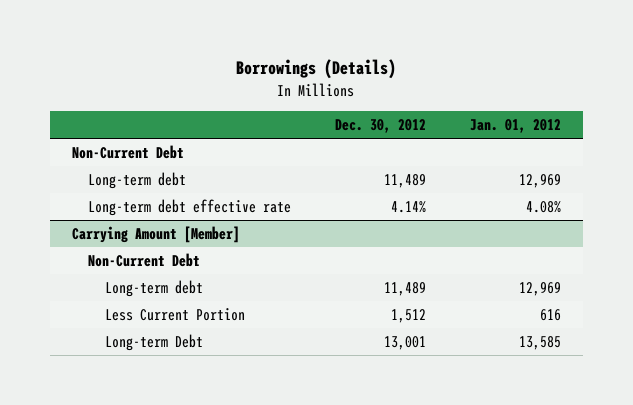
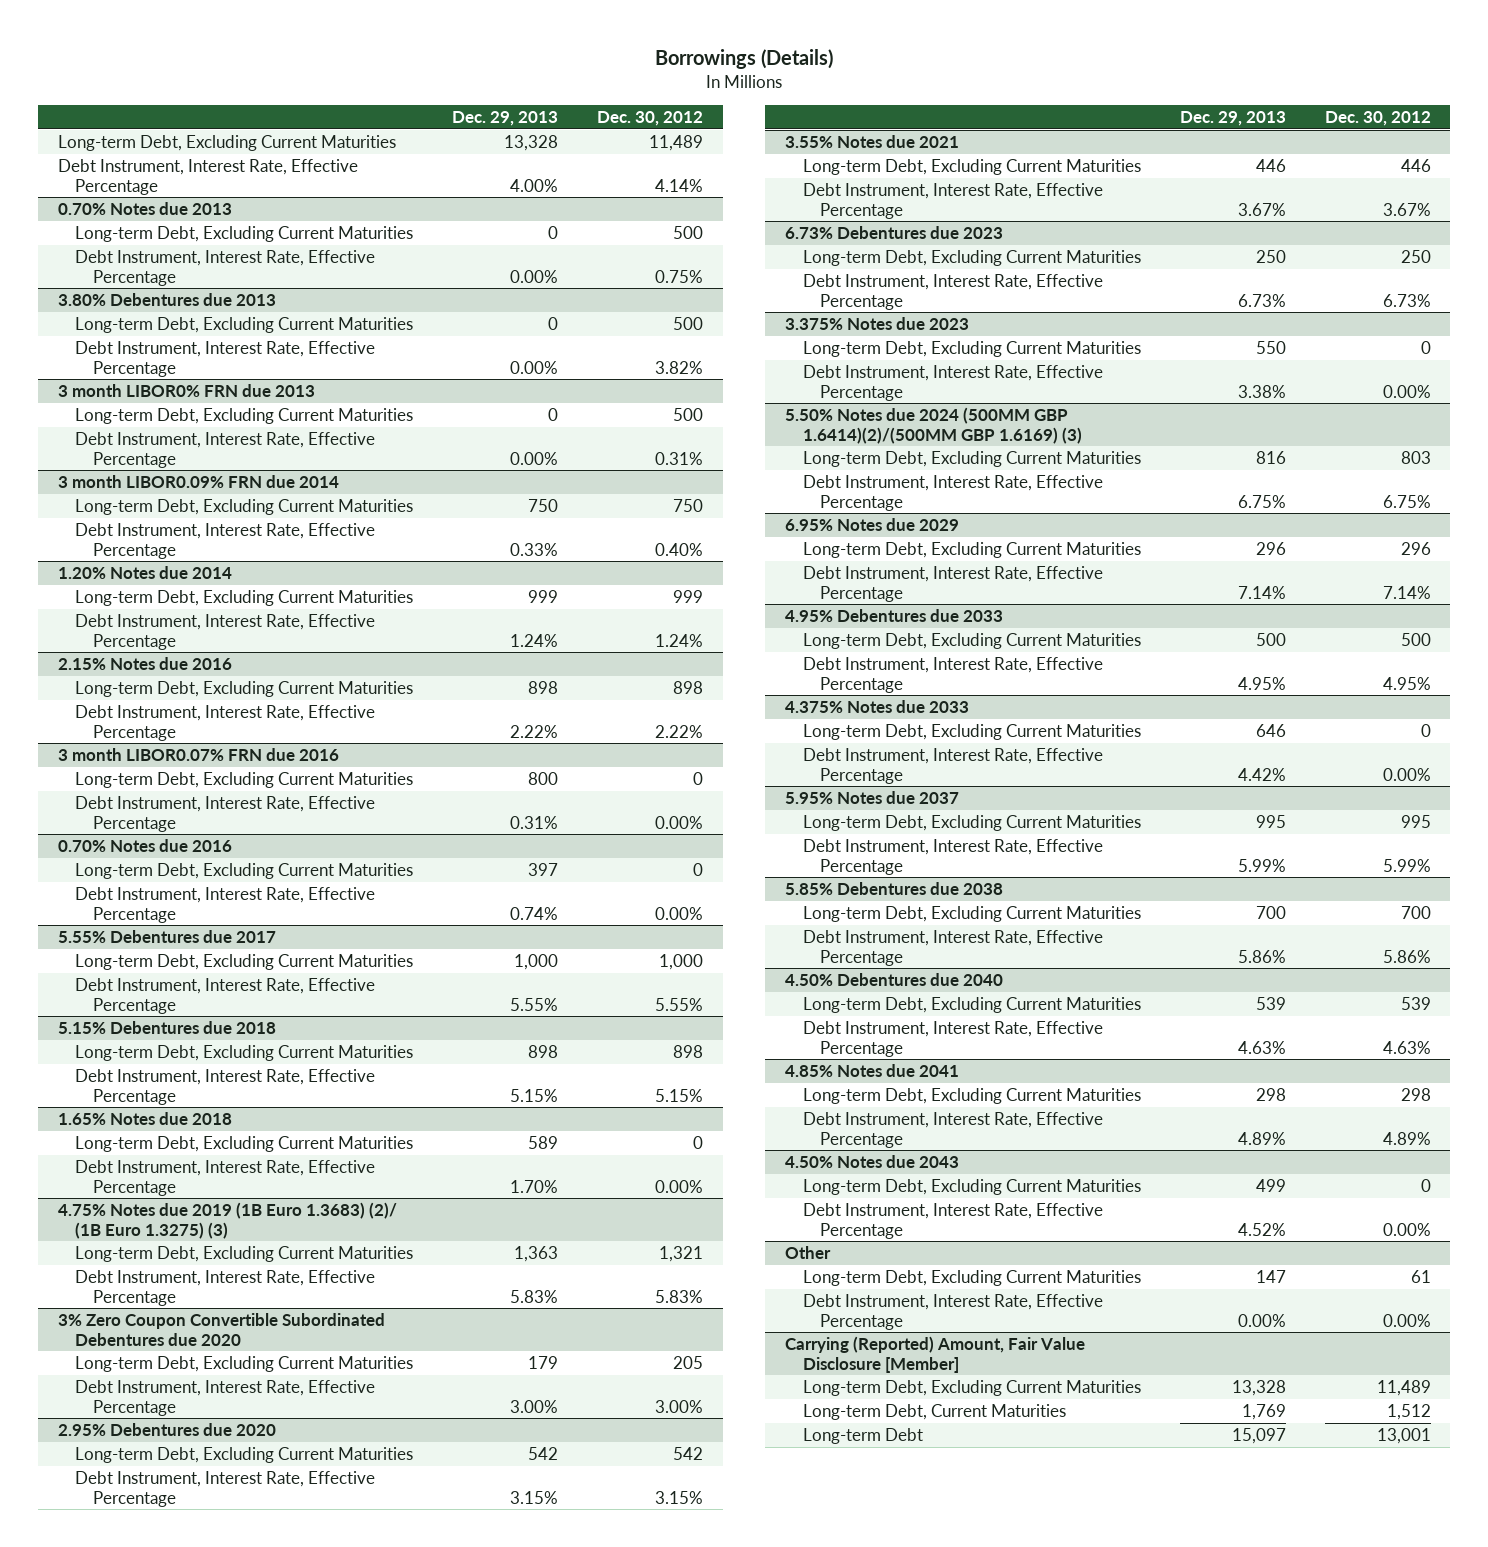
[470,119,562,134] Jan. 01, 2012 -> none
none -> [452,110,559,126] Dec. 29, 2013
[71,144,184,159] Non-Current Debt -> none
[71,225,240,243] Carrying Amount [Member] -> none
[88,252,201,267] Non-Current Debt -> none
[88,171,187,189] Long-term debt -> [57,135,396,152] Long-term Debt, Excluding Current Maturities
[88,198,292,216] Long-term debt effective rate -> [57,159,358,195] Debt Instrument, Interest Rate, Effective Percentage
none -> [57,202,232,216] 0.70% Notes due 2013
[104,279,203,297] Long-term debt -> [75,226,414,243] Long-term Debt, Excluding Current Maturities
[384,281,427,296] 11,489 -> [673,226,704,240] 500
none -> [75,250,376,286] Debt Instrument, Interest Rate, Effective Percentage
none -> [57,293,276,307] 3.80% Debentures due 2013
none -> [75,317,414,334] Long-term Debt, Excluding Current Maturities
none -> [75,341,376,377] Debt Instrument, Interest Rate, Effective Percentage
none -> [57,384,315,398] 3 month LIBOR0% FRN due 2013
none -> [75,408,414,425] Long-term Debt, Excluding Current Maturities
none -> [75,432,376,468] Debt Instrument, Interest Rate, Effective Percentage
none -> [57,475,339,489] 3 month LIBOR0.09% FRN due 2014
none -> [75,499,414,516] Long-term Debt, Excluding Current Maturities
none -> [75,523,376,559] Debt Instrument, Interest Rate, Effective Percentage
none -> [57,566,232,580] 1.20% Notes due 2014
none -> [75,590,414,607] Long-term Debt, Excluding Current Maturities
none -> [75,614,376,650] Debt Instrument, Interest Rate, Effective Percentage
none -> [57,657,232,671] 2.15% Notes due 2016
none -> [75,681,414,698] Long-term Debt, Excluding Current Maturities
none -> [75,705,376,741] Debt Instrument, Interest Rate, Effective Percentage
none -> [57,748,339,762] 3 month LIBOR0.07% FRN due 2016
none -> [75,772,414,789] Long-term Debt, Excluding Current Maturities
none -> [75,796,376,832] Debt Instrument, Interest Rate, Effective Percentage
none -> [57,839,232,853] 0.70% Notes due 2016
none -> [75,863,414,880] Long-term Debt, Excluding Current Maturities
none -> [75,887,376,923] Debt Instrument, Interest Rate, Effective Percentage
none -> [57,930,276,944] 5.55% Debentures due 2017
none -> [75,954,414,971] Long-term Debt, Excluding Current Maturities
none -> [75,978,376,1014] Debt Instrument, Interest Rate, Effective Percentage
none -> [57,1021,276,1035] 5.15% Debentures due 2018
none -> [75,1045,414,1062] Long-term Debt, Excluding Current Maturities
none -> [75,1069,376,1105] Debt Instrument, Interest Rate, Effective Percentage
none -> [57,1112,232,1126] 1.65% Notes due 2018
none -> [75,1136,414,1153] Long-term Debt, Excluding Current Maturities
none -> [75,1160,376,1196] Debt Instrument, Interest Rate, Effective Percentage
none -> [57,1202,397,1239] 4.75% Notes due 2019 (1B Euro 1.3683) (2)/ (1B Euro 1.3275) (3)
none -> [75,1246,414,1263] Long-term Debt, Excluding Current Maturities
none -> [75,1270,376,1306] Debt Instrument, Interest Rate, Effective Percentage
none -> [57,1313,385,1346] 3% Zero Coupon Convertible Subordinated Debentures due 2020
none -> [75,1356,414,1373] Long-term Debt, Excluding Current Maturities
none -> [75,1380,376,1416] Debt Instrument, Interest Rate, Effective Percentage
none -> [57,1423,276,1437] 2.95% Debentures due 2020
none -> [75,1447,414,1464] Long-term Debt, Excluding Current Maturities
none -> [75,1471,376,1507] Debt Instrument, Interest Rate, Effective Percentage
none -> [784,135,959,149] 3.55% Notes due 2021
none -> [802,159,1141,176] Long-term Debt, Excluding Current Maturities
none -> [802,183,1103,219] Debt Instrument, Interest Rate, Effective Percentage
none -> [784,226,1003,240] 6.73% Debentures due 2023
none -> [802,250,1141,267] Long-term Debt, Excluding Current Maturities
none -> [802,274,1103,310] Debt Instrument, Interest Rate, Effective Percentage
none -> [784,317,969,331] 3.375% Notes due 2023
none -> [802,341,1141,358] Long-term Debt, Excluding Current Maturities
none -> [802,365,1103,401] Debt Instrument, Interest Rate, Effective Percentage
none -> [784,407,1082,444] 5.50% Notes due 2024 (500MM GBP 1.6414)(2)/(500MM GBP 1.6169) (3)
none -> [802,451,1141,468] Long-term Debt, Excluding Current Maturities
none -> [802,475,1103,511] Debt Instrument, Interest Rate, Effective Percentage
none -> [784,518,959,532] 6.95% Notes due 2029
none -> [802,542,1141,559] Long-term Debt, Excluding Current Maturities
none -> [802,566,1103,602] Debt Instrument, Interest Rate, Effective Percentage
none -> [784,609,1003,623] 4.95% Debentures due 2033
none -> [802,633,1141,650] Long-term Debt, Excluding Current Maturities
none -> [802,657,1103,693] Debt Instrument, Interest Rate, Effective Percentage
none -> [784,700,969,714] 4.375% Notes due 2033
none -> [802,724,1141,741] Long-term Debt, Excluding Current Maturities
none -> [802,748,1103,784] Debt Instrument, Interest Rate, Effective Percentage
none -> [784,791,959,805] 5.95% Notes due 2037
none -> [802,815,1141,832] Long-term Debt, Excluding Current Maturities
none -> [802,839,1103,875] Debt Instrument, Interest Rate, Effective Percentage
none -> [784,882,1003,896] 5.85% Debentures due 2038
none -> [802,906,1141,923] Long-term Debt, Excluding Current Maturities
none -> [802,930,1103,966] Debt Instrument, Interest Rate, Effective Percentage
none -> [784,973,1003,987] 4.50% Debentures due 2040
none -> [802,997,1141,1014] Long-term Debt, Excluding Current Maturities
none -> [802,1021,1103,1057] Debt Instrument, Interest Rate, Effective Percentage
none -> [784,1064,959,1078] 4.85% Notes due 2041
none -> [802,1088,1141,1105] Long-term Debt, Excluding Current Maturities
none -> [802,1112,1103,1148] Debt Instrument, Interest Rate, Effective Percentage
none -> [784,1155,959,1169] 4.50% Notes due 2043
none -> [802,1179,1141,1196] Long-term Debt, Excluding Current Maturities
none -> [802,1203,1103,1239] Debt Instrument, Interest Rate, Effective Percentage
none -> [784,1246,831,1260] Other
none -> [802,1270,1141,1287] Long-term Debt, Excluding Current Maturities
none -> [802,1294,1103,1330] Debt Instrument, Interest Rate, Effective Percentage
none -> [784,1336,1085,1373] Carrying (Reported) Amount, Fair Value Disclosure [Member]
none -> [802,1380,1141,1397] Long-term Debt, Excluding Current Maturities
[104,307,245,321] Less Current Portion -> [802,1404,1066,1421] Long-term Debt, Current Maturities

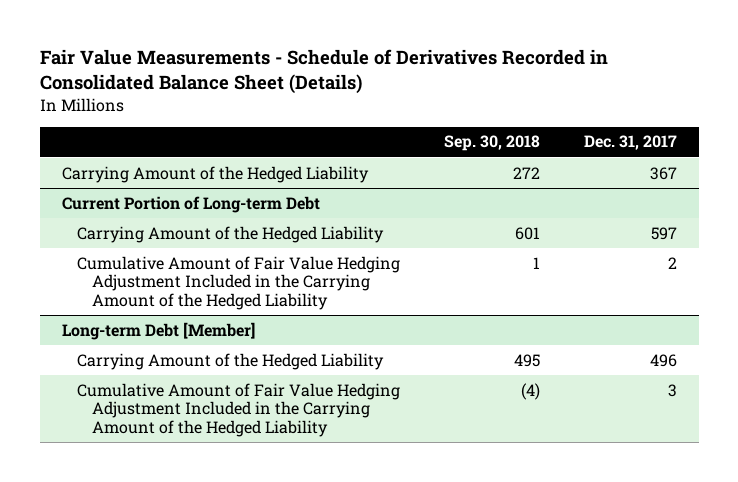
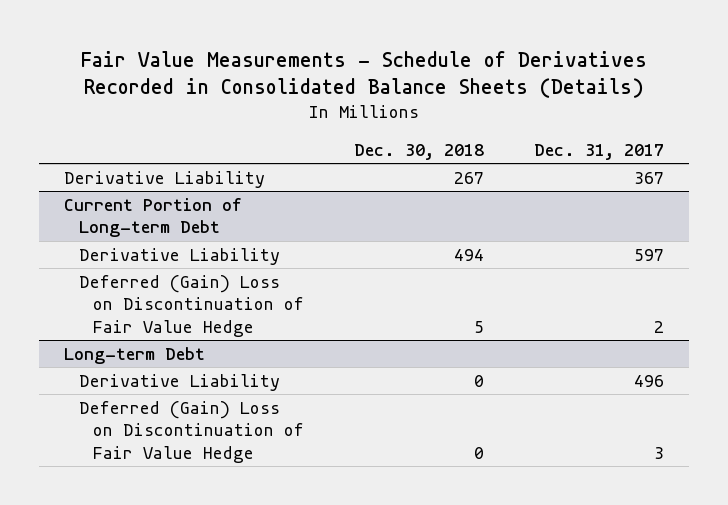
[39,49,608,95] Fair Value Measurements - Schedule of Derivatives Recorded in Consolidated Balance Sheet (Details) -> [80,50,647,99] Fair Value Measurements - Schedule of Derivatives Recorded in Consolidated Balance Sheets (Details)
[443,135,540,152] Sep. 30, 2018 -> none
none -> [354,143,485,160] Dec. 30, 2018
[61,165,369,183] Carrying Amount of the Hedged Liability -> [63,170,265,188] Derivative Liability
[76,225,384,243] Carrying Amount of the Hedged Liability -> [78,247,280,265] Derivative Liability
[76,255,400,310] Cumulative Amount of Fair Value Hedging Adjustment Included in the Carrying Amount of the Hedged Liability -> [78,274,305,337] Deferred (Gain) Loss on Discontinuation of Fair Value Hedge
[61,321,255,340] Long-term Debt [Member] -> [63,346,205,364] Long-term Debt
[76,352,384,370] Carrying Amount of the Hedged Liability -> [78,373,280,391] Derivative Liability
[76,382,400,437] Cumulative Amount of Fair Value Hedging Adjustment Included in the Carrying Amount of the Hedged Liability -> [78,400,305,463] Deferred (Gain) Loss on Discontinuation of Fair Value Hedge

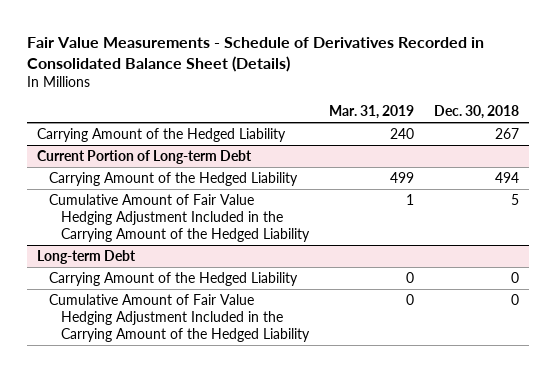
[80,50,647,99] Fair Value Measurements - Schedule of Derivatives Recorded in Consolidated Balance Sheets (Details) -> [26,36,484,72] Fair Value Measurements - Schedule of Derivatives Recorded in Consolidated Balance Sheet (Details)
[534,143,665,160] Dec. 31, 2017 -> none
none -> [328,105,414,120] Mar. 31, 2019
[63,170,265,188] Derivative Liability -> [36,127,286,142] Carrying Amount of the Hedged Liability
[78,247,280,265] Derivative Liability -> [48,171,298,186] Carrying Amount of the Hedged Liability
[78,274,305,337] Deferred (Gain) Loss on Discontinuation of Fair Value Hedge -> [48,193,311,243] Cumulative Amount of Fair Value Hedging Adjustment Included in the Carrying Amount of the Hedged Liability
[78,373,280,391] Derivative Liability -> [48,271,298,286] Carrying Amount of the Hedged Liability
[78,400,305,463] Deferred (Gain) Loss on Discontinuation of Fair Value Hedge -> [48,293,311,343] Cumulative Amount of Fair Value Hedging Adjustment Included in the Carrying Amount of the Hedged Liability

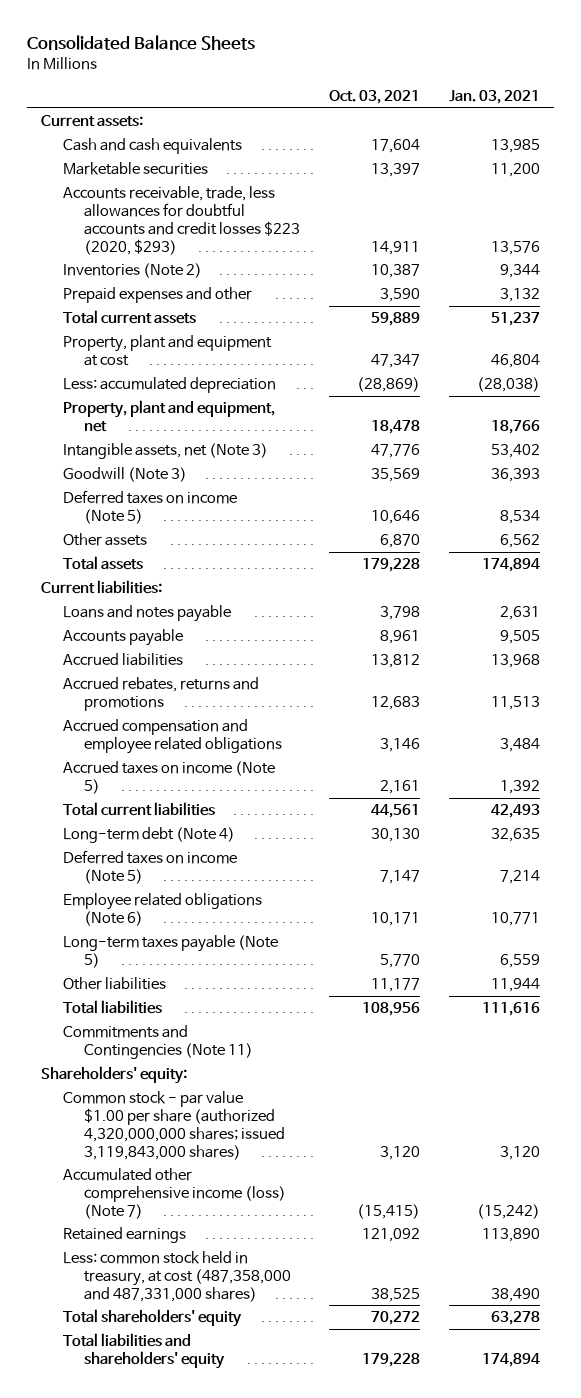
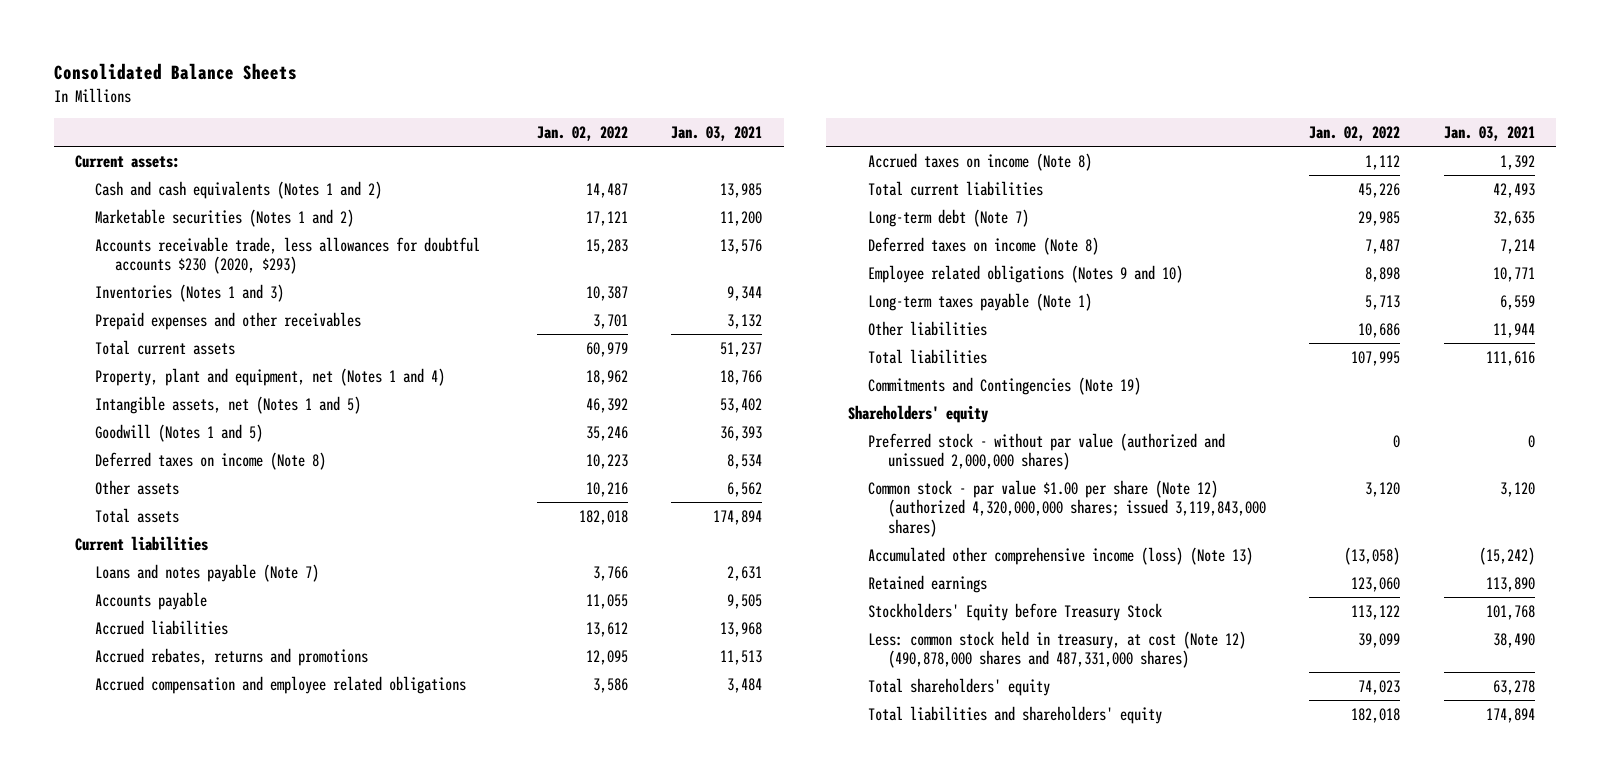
[328,90,420,105] Oct. 03, 2021 -> none
none -> [536,126,628,142] Jan. 02, 2022
[62,138,242,155] Cash and cash equivalents -> [95,180,383,199] Cash and cash equivalents (Notes 1 and 2)
[62,162,208,176] Marketable securities -> [95,208,355,227] Marketable securities (Notes 1 and 2)
[62,186,300,255] Accounts receivable, trade, less allowances for doubtful accounts and credit losses $223 (2020, $293) -> [95,236,481,275] Accounts receivable trade, less allowances for doubtful accounts $230 (2020, $293)
[62,263,202,279] Inventories (Note 2) -> [95,283,285,302] Inventories (Notes 1 and 3)
[62,287,252,304] Prepaid expenses and other -> [95,311,362,330] Prepaid expenses and other receivables
[62,335,272,367] Property, plant and equipment at cost -> none
[62,377,276,394] Less: accumulated depreciation -> none
[62,400,275,433] Property, plant and equipment, net -> [95,367,446,386] Property, plant and equipment, net (Notes 1 and 4)
[62,443,268,460] Intangible assets, net (Note 3) -> [95,395,362,414] Intangible assets, net (Notes 1 and 5)
[62,467,187,483] Goodwill (Note 3) -> [95,423,264,442] Goodwill (Notes 1 and 5)
[62,490,237,525] Deferred taxes on income (Note 5) -> [95,451,327,470] Deferred taxes on income (Note 8)
[41,580,163,595] Current liabilities: -> [75,535,209,551] Current liabilities
[62,605,231,623] Loans and notes payable -> [95,563,320,582] Loans and notes payable (Note 7)
[62,761,275,795] Accrued taxes on income (Note 5) -> [867,152,1092,171] Accrued taxes on income (Note 8)
[62,827,235,844] Long-term debt (Note 4) -> [867,208,1029,227] Long-term debt (Note 7)
[62,850,237,885] Deferred taxes on income (Note 5) -> [867,236,1099,255] Deferred taxes on income (Note 8)
[62,893,262,927] Employee related obligations (Note 6) -> [867,264,1183,283] Employee related obligations (Notes 9 and 10)
[62,935,278,969] Long-term taxes payable (Note 5) -> [867,292,1092,311] Long-term taxes payable (Note 1)
[62,1025,253,1060] Commitments and Contingencies (Note 11) -> [867,376,1141,395] Commitments and Contingencies (Note 19)
[41,1066,188,1085] Shareholders' equity: -> [847,404,988,423] Shareholders' equity
none -> [867,432,1225,471] Preferred stock - without par value (authorized and unissued 2,000,000 shares)
[62,1091,285,1160] Common stock - par value $1.00 per share (authorized 4,320,000,000 shares; issued 3,119,843,000 shares) -> [867,479,1266,537] Common stock - par value $1.00 per share (Note 12) (authorized 4,320,000,000 shares; issued 3,119,843,000 shares)
[62,1168,286,1219] Accumulated other comprehensive income (loss) (Note 7) -> [867,546,1253,565] Accumulated other comprehensive income (loss) (Note 13)
none -> [867,602,1162,621] Stockholders' Equity before Treasury Stock
[62,1251,291,1302] Less: common stock held in treasury, at cost (487,358,000 and 487,331,000 shares) -> [867,630,1246,669] Less: common stock held in treasury, at cost (Note 12) (490,878,000 shares and 487,331,000 shares)

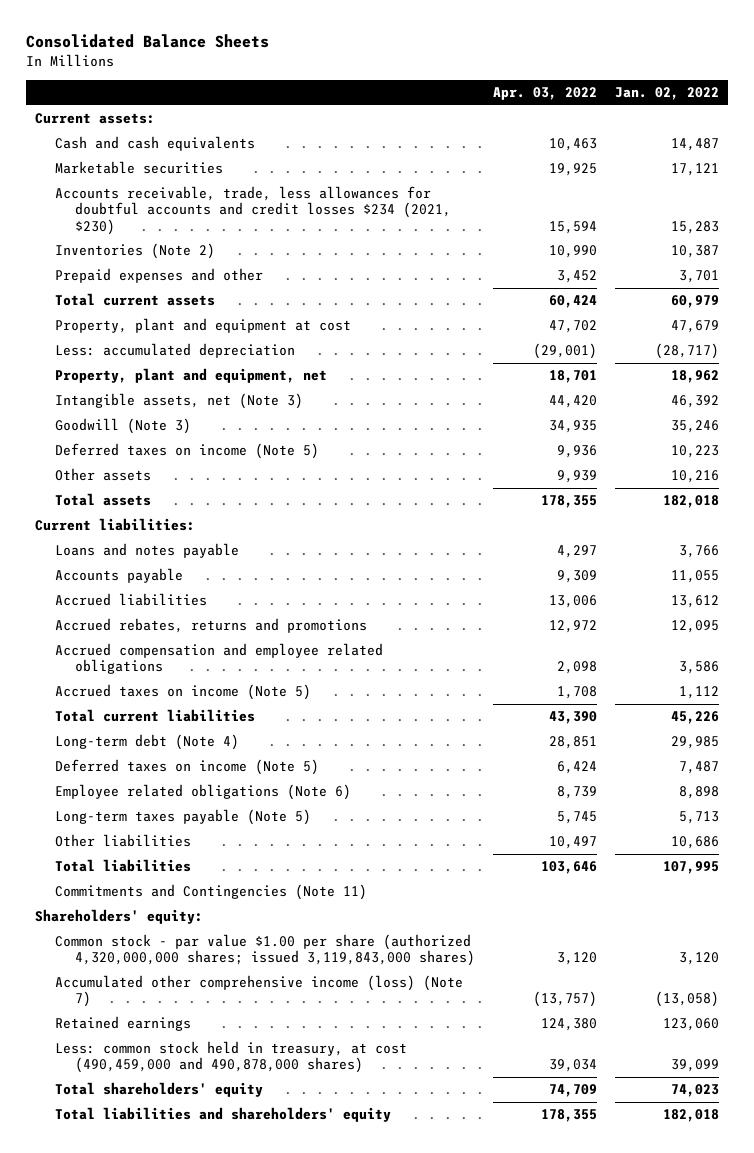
[671,126,763,142] Jan. 03, 2021 -> none
none -> [493,86,598,100] Apr. 03, 2022
[95,180,383,199] Cash and cash equivalents (Notes 1 and 2) -> [55,136,256,152] Cash and cash equivalents
[95,208,355,227] Marketable securities (Notes 1 and 2) -> [55,161,224,175] Marketable securities
[95,236,481,275] Accounts receivable trade, less allowances for doubtful accounts $230 (2020, $293) -> [55,186,452,235] Accounts receivable, trade, less allowances for doubtful accounts and credit losses $234 (2021, $230)
[95,283,285,302] Inventories (Notes 1 and 3) -> [55,243,216,260] Inventories (Note 2)
[95,311,362,330] Prepaid expenses and other receivables -> [55,268,264,284] Prepaid expenses and other
none -> [55,318,352,334] Property, plant and equipment at cost
none -> [55,343,296,359] Less: accumulated depreciation
[95,367,446,386] Property, plant and equipment, net (Notes 1 and 4) -> [55,368,328,384] Property, plant and equipment, net
[95,395,362,414] Intangible assets, net (Notes 1 and 5) -> [55,393,304,410] Intangible assets, net (Note 3)
[95,423,264,442] Goodwill (Notes 1 and 5) -> [55,418,192,435] Goodwill (Note 3)
[95,451,327,470] Deferred taxes on income (Note 8) -> [55,443,320,460] Deferred taxes on income (Note 5)
[75,535,209,551] Current liabilities -> [34,518,195,532] Current liabilities:
[95,563,320,582] Loans and notes payable (Note 7) -> [55,543,240,559] Loans and notes payable
[867,152,1092,171] Accrued taxes on income (Note 8) -> [55,684,312,701] Accrued taxes on income (Note 5)
[867,208,1029,227] Long-term debt (Note 7) -> [55,734,240,751] Long-term debt (Note 4)
[867,236,1099,255] Deferred taxes on income (Note 8) -> [55,759,320,776] Deferred taxes on income (Note 5)
[867,264,1183,283] Employee related obligations (Notes 9 and 10) -> [55,784,352,801] Employee related obligations (Note 6)
[867,292,1092,311] Long-term taxes payable (Note 1) -> [55,809,312,826] Long-term taxes payable (Note 5)
[867,432,1225,471] Preferred stock - without par value (authorized and unissued 2,000,000 shares) -> none
[867,376,1141,395] Commitments and Contingencies (Note 19) -> [55,884,368,901] Commitments and Contingencies (Note 11)
[847,404,988,423] Shareholders' equity -> [34,909,203,925] Shareholders' equity:
[867,479,1266,537] Common stock - par value $1.00 per share (Note 12) (authorized 4,320,000,000 shares; issued 3,119,843,000 shares) -> [55,934,476,967] Common stock - par value $1.00 per share (authorized 4,320,000,000 shares; issued 3,119,843,000 shares)
[867,546,1253,565] Accumulated other comprehensive income (loss) (Note 13) -> [55,975,464,1008] Accumulated other comprehensive income (loss) (Note 7)
[867,602,1162,621] Stockholders' Equity before Treasury Stock -> none
[867,630,1246,669] Less: common stock held in treasury, at cost (Note 12) (490,878,000 shares and 487,331,000 shares) -> [55,1041,408,1074] Less: common stock held in treasury, at cost (490,459,000 and 490,878,000 shares)

